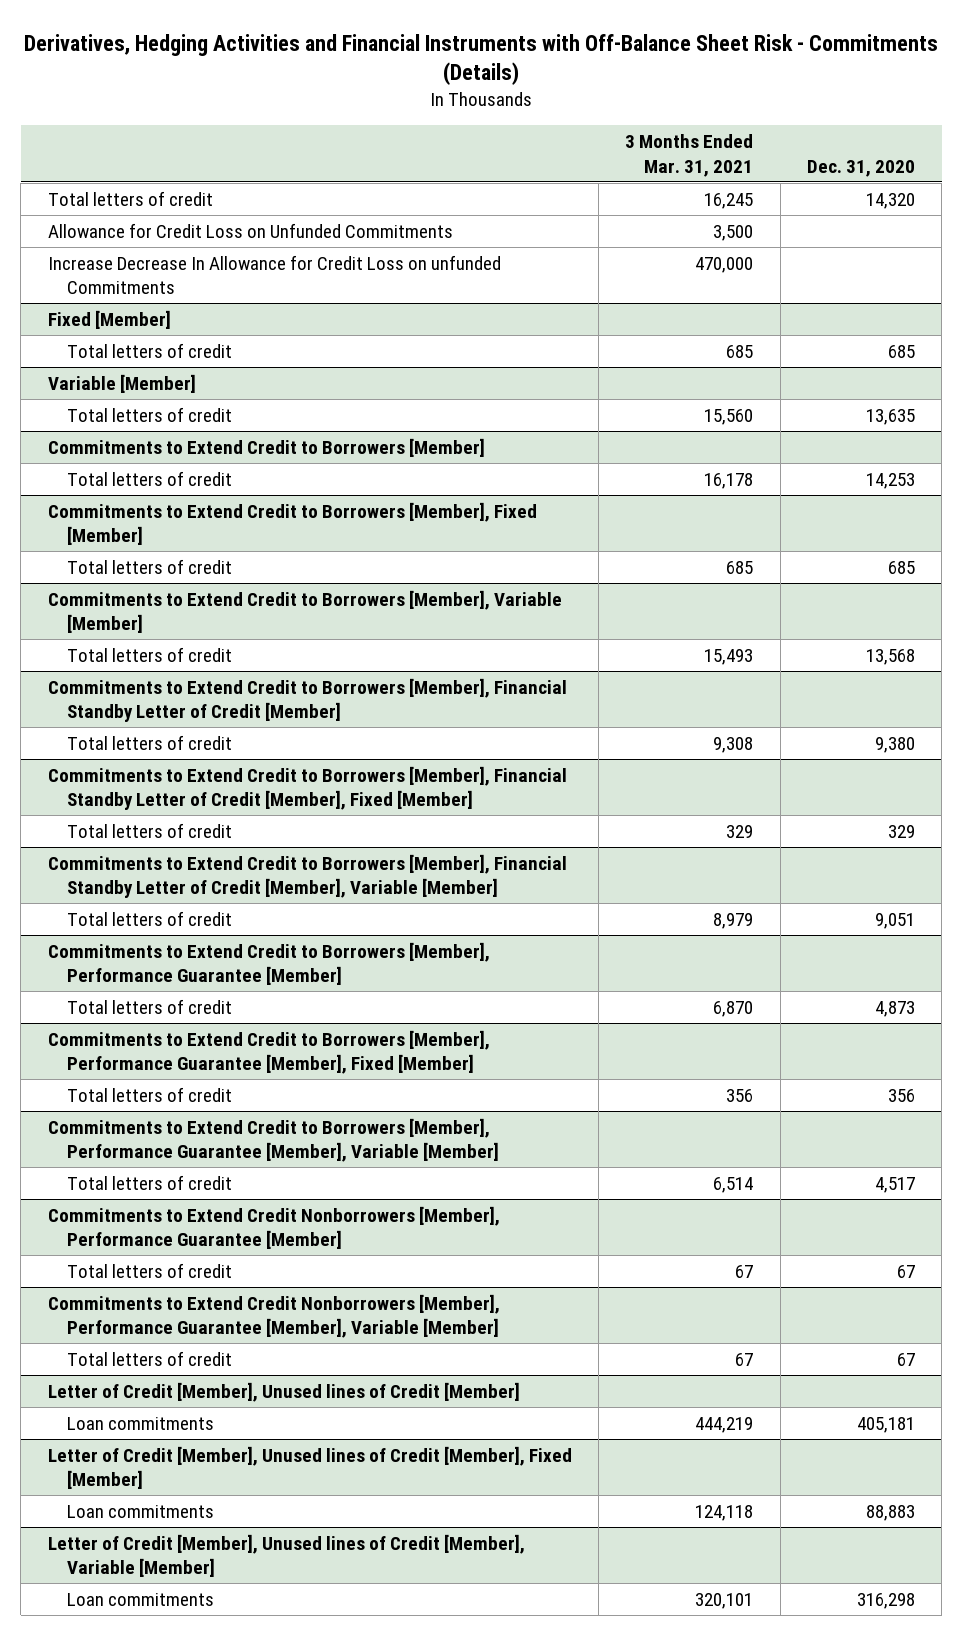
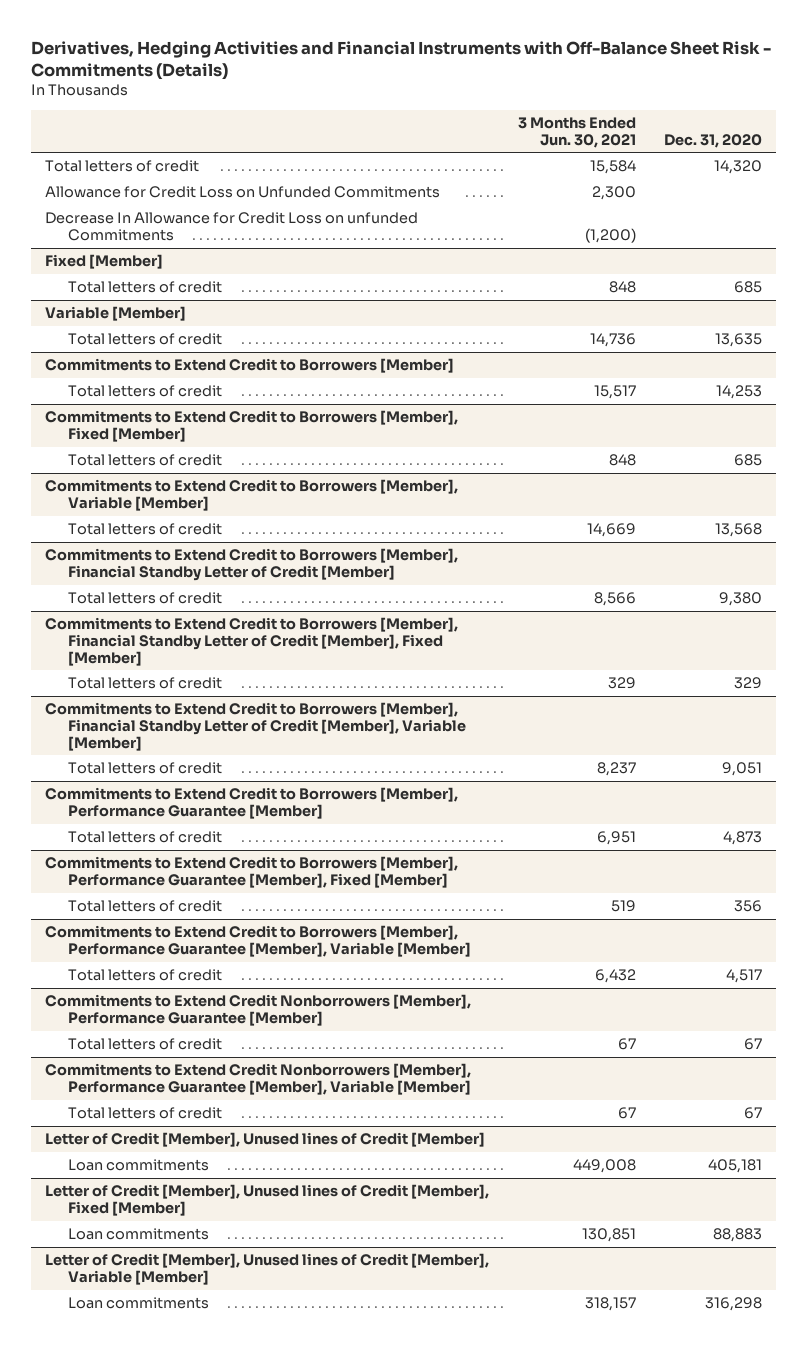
[625,133,754,177] 3 Months Ended Mar. 31, 2021 -> none
none -> [517,117,636,148] 3 Months Ended Jun. 30, 2021
[47,254,501,295] Increase Decrease In Allowance for Credit Loss on unfunded Commitments -> [45,212,419,241] Decrease In Allowance for Credit Loss on unfunded Commitments

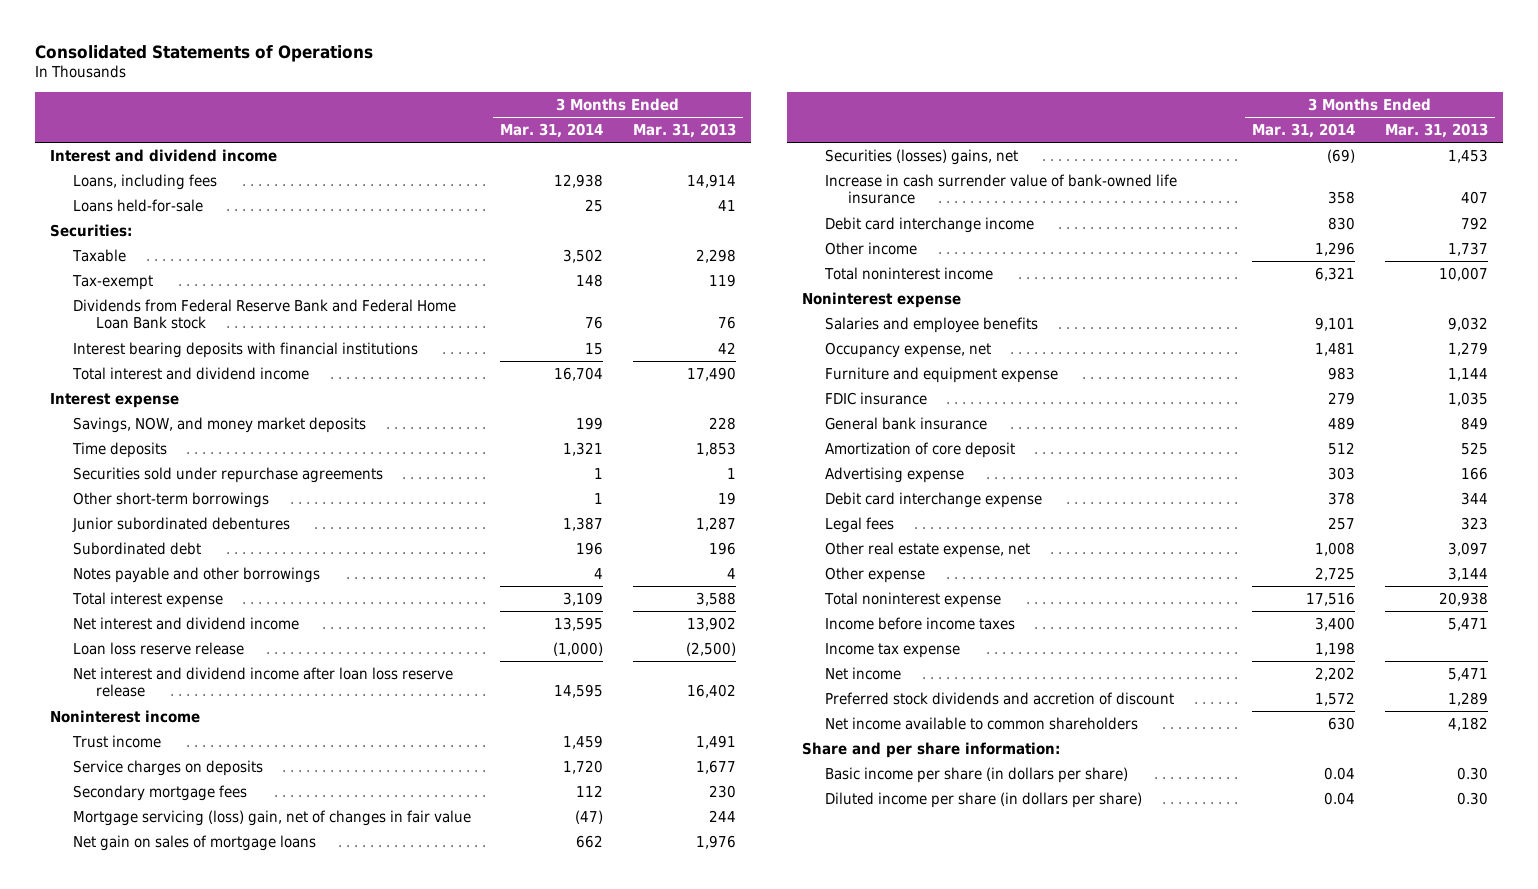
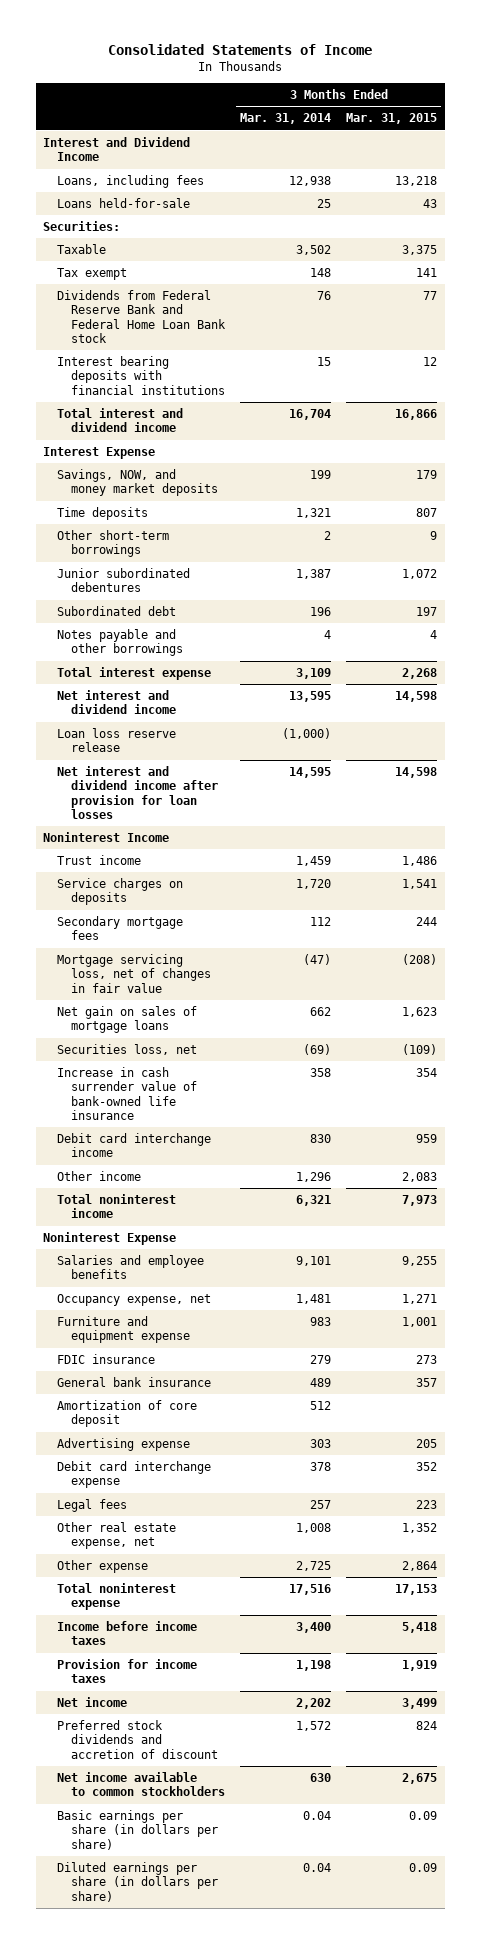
[35,44,374,62] Consolidated Statements of Operations -> [108,43,373,55] Consolidated Statements of Income
[632,123,736,139] Mar. 31, 2013 -> none
none -> [346,113,438,125] Mar. 31, 2015
[49,148,277,162] Interest and dividend income -> [43,137,191,162] Interest and Dividend Income
[71,274,153,290] Tax-exempt -> [57,268,128,281] Tax exempt
[49,392,179,408] Interest expense -> [43,447,156,460] Interest Expense
[72,466,383,483] Securities sold under repurchase agreements -> none
[594,492,604,504] 1 -> [324,531,332,541] 2
[72,666,453,698] Net interest and dividend income after loan loss reserve release -> [57,766,219,819] Net interest and dividend income after provision for loan losses
[49,709,200,723] Noninterest income -> [43,832,170,843] Noninterest Income
[72,809,471,826] Mortgage servicing (loss) gain, net of changes in fair value -> [57,954,212,993] Mortgage servicing loss, net of changes in fair value
[824,148,1018,165] Securities (losses) gains, net -> [57,1044,198,1056] Securities loss, net
[801,291,961,308] Noninterest expense -> [43,1232,177,1246] Noninterest Expense
[824,642,960,658] Income tax expense -> [57,1659,198,1684] Provision for income taxes
[801,741,1060,758] Share and per share information: -> none
[824,716,1138,730] Net income available to common shareholders -> [57,1772,226,1797] Net income available to common stockholders
[824,766,1128,783] Basic income per share (in dollars per share) -> [57,1810,219,1850] Basic earnings per share (in dollars per share)
[824,791,1142,808] Diluted income per share (in dollars per share) -> [57,1862,219,1902] Diluted earnings per share (in dollars per share)

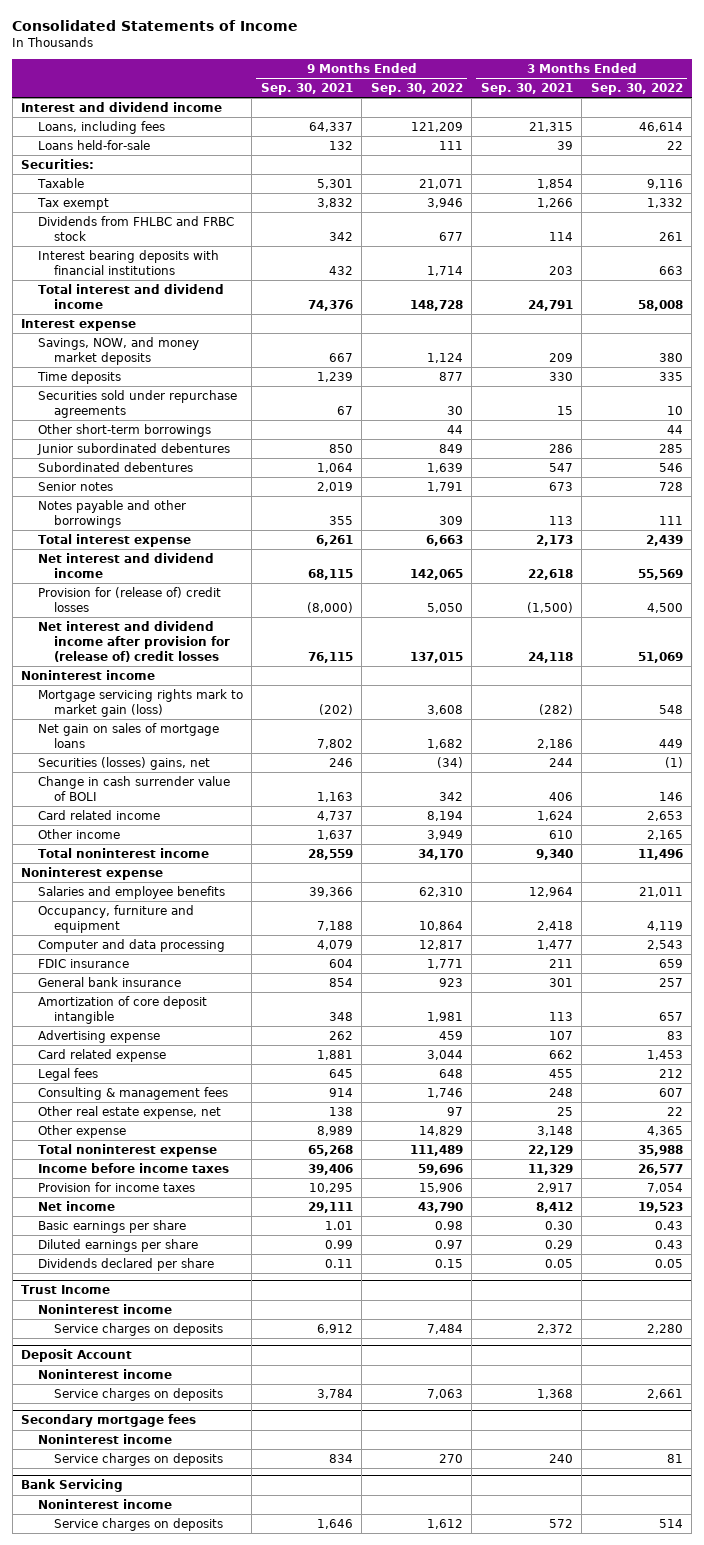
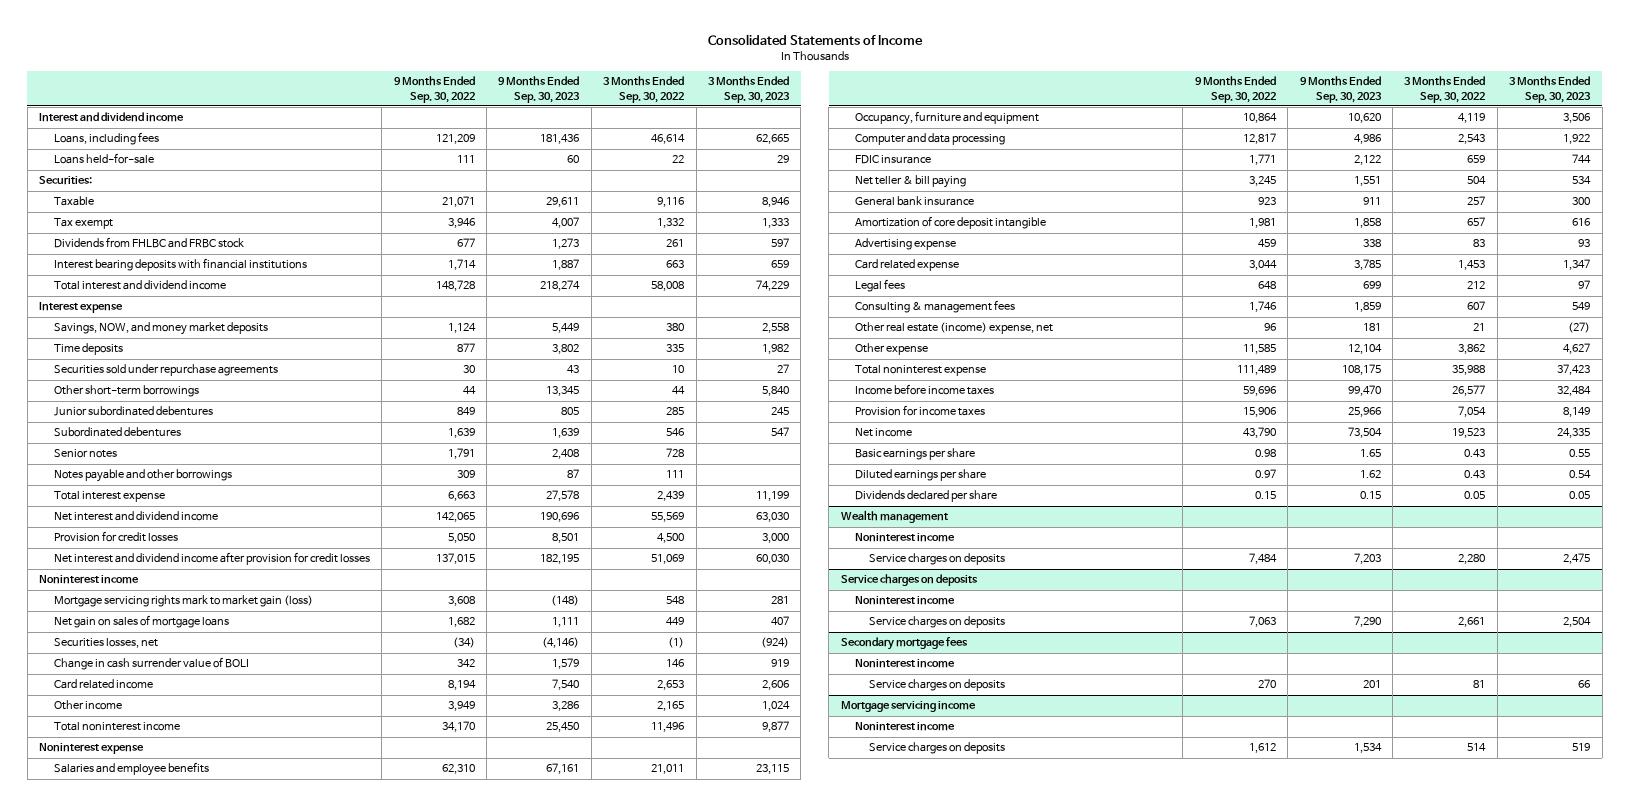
[260,82,353,95] Sep. 30, 2021 -> none
[480,82,573,95] Sep. 30, 2021 -> none
none -> [498,76,581,103] 9 Months Ended Sep. 30, 2023
none -> [707,76,790,103] 3 Months Ended Sep. 30, 2023
[37,586,221,613] Provision for (release of) credit losses -> [53,531,178,543] Provision for credit losses
[37,620,231,663] Net interest and dividend income after provision for (release of) credit losses -> [53,552,370,566] Net interest and dividend income after provision for credit losses
[37,756,210,770] Securities (losses) gains, net -> [53,638,158,649] Securities losses, net
none -> [855,175,967,189] Net teller & bill paying
[37,1105,221,1119] Other real estate expense, net -> [855,322,1054,335] Other real estate (income) expense, net
[446,1106,463,1116] 97 -> [1263,323,1276,332] 96
[666,1106,683,1116] 22 -> [1473,323,1486,332] 21
[418,1125,463,1136] 14,829 -> [1242,344,1276,355] 11,585
[646,1125,683,1136] 4,365 -> [1458,344,1486,355] 3,862
[21,1285,111,1295] Trust Income -> [840,510,948,524] Wealth management
[21,1349,133,1363] Deposit Account -> [840,574,978,587] Service charges on deposits
[21,1479,124,1493] Bank Servicing -> none
none -> [840,701,976,713] Mortgage servicing income

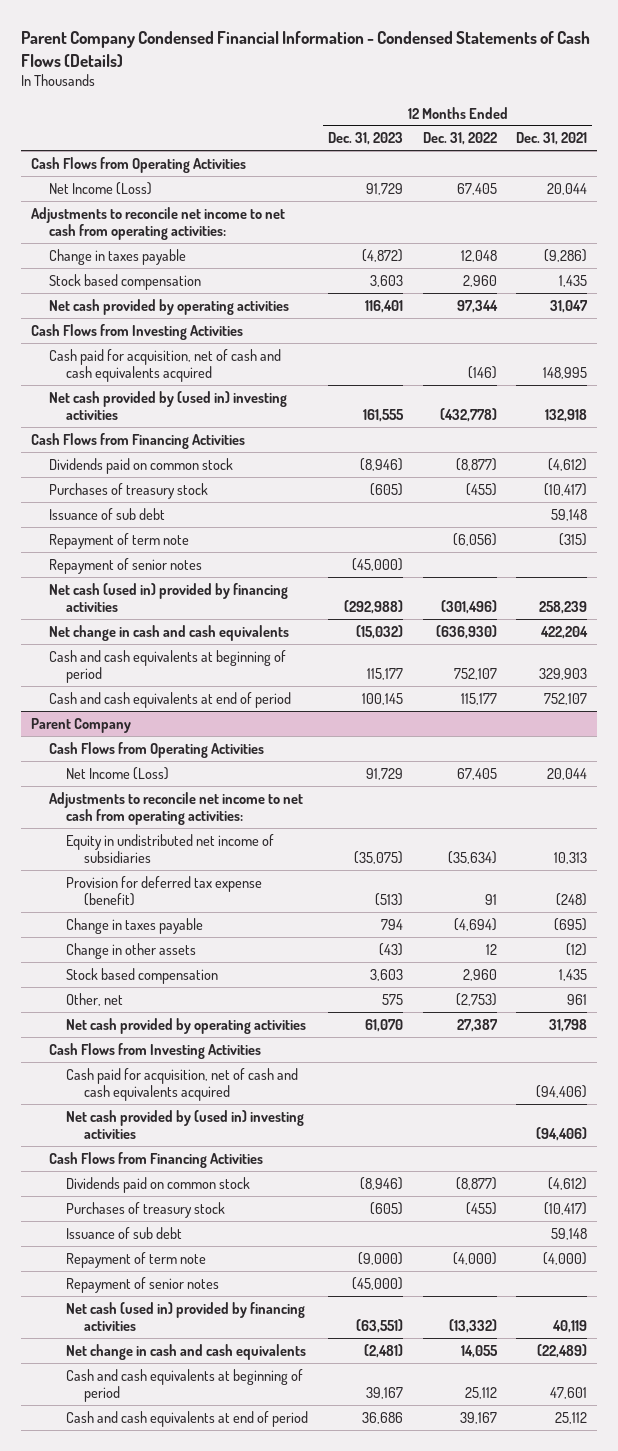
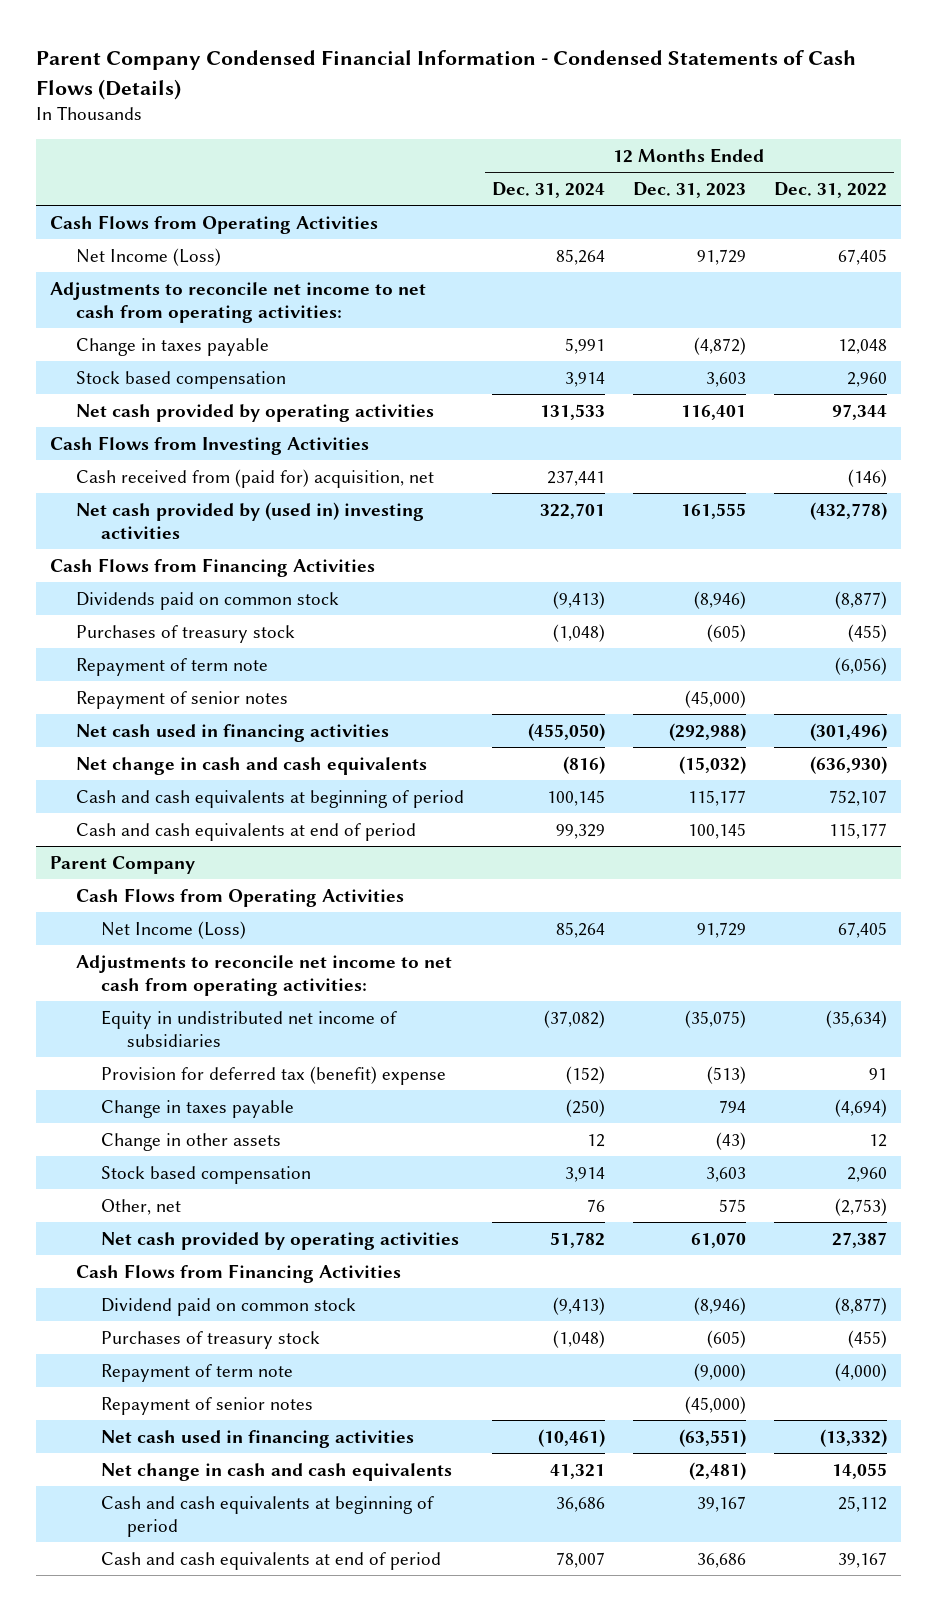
[516,132,588,146] Dec. 31, 2021 -> none
none -> [491,181,605,198] Dec. 31, 2024
[48,348,281,382] Cash paid for acquisition, net of cash and cash equivalents acquired -> [75,468,434,488] Cash received from (paid for) acquisition, net
[48,507,165,520] Issuance of sub debt -> none
[48,582,288,612] Net cash (used in) provided by financing activities -> [75,723,389,742] Net cash used in financing activities
[66,875,263,906] Provision for deferred tax expense (benefit) -> [101,1065,447,1085] Provision for deferred tax (benefit) expense
[48,1042,261,1059] Cash Flows from Investing Activities -> none
[66,1067,299,1101] Cash paid for acquisition, net of cash and cash equivalents acquired -> none
[66,1109,305,1139] Net cash provided by (used in) investing activities -> none
[66,1176,251,1193] Dividends paid on common stock -> [101,1297,357,1316] Dividend paid on common stock
[66,1226,183,1239] Issuance of sub debt -> none
[66,1301,306,1331] Net cash (used in) provided by financing activities -> [101,1429,415,1448] Net cash used in financing activities

